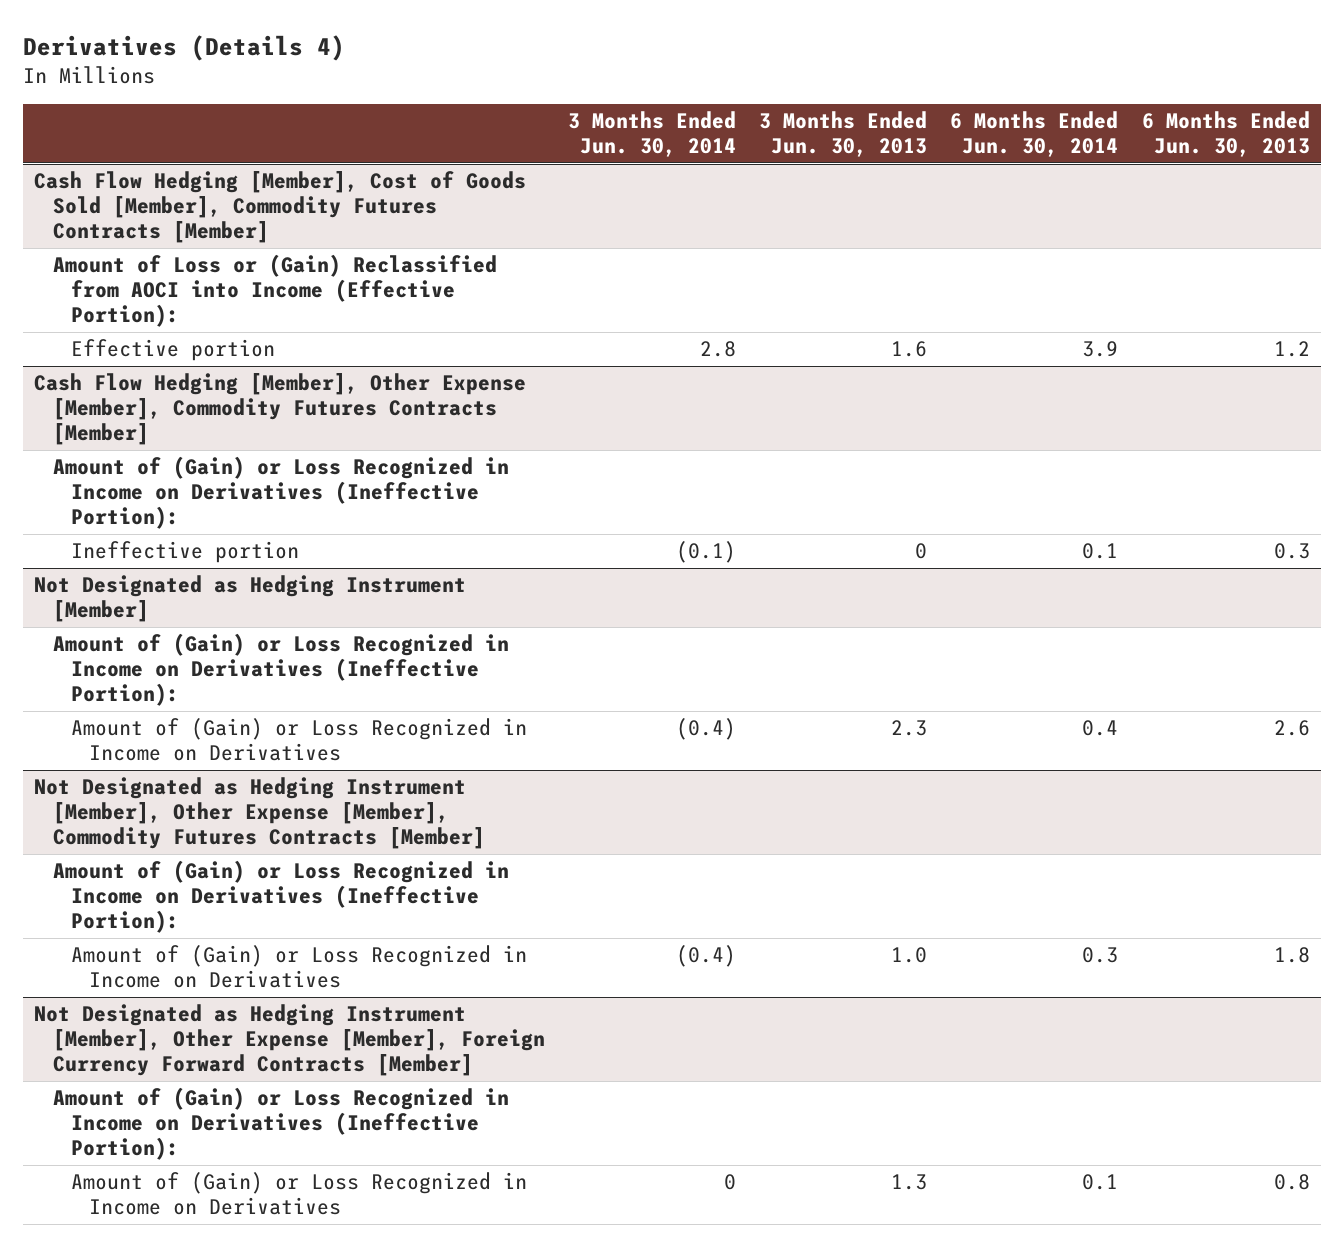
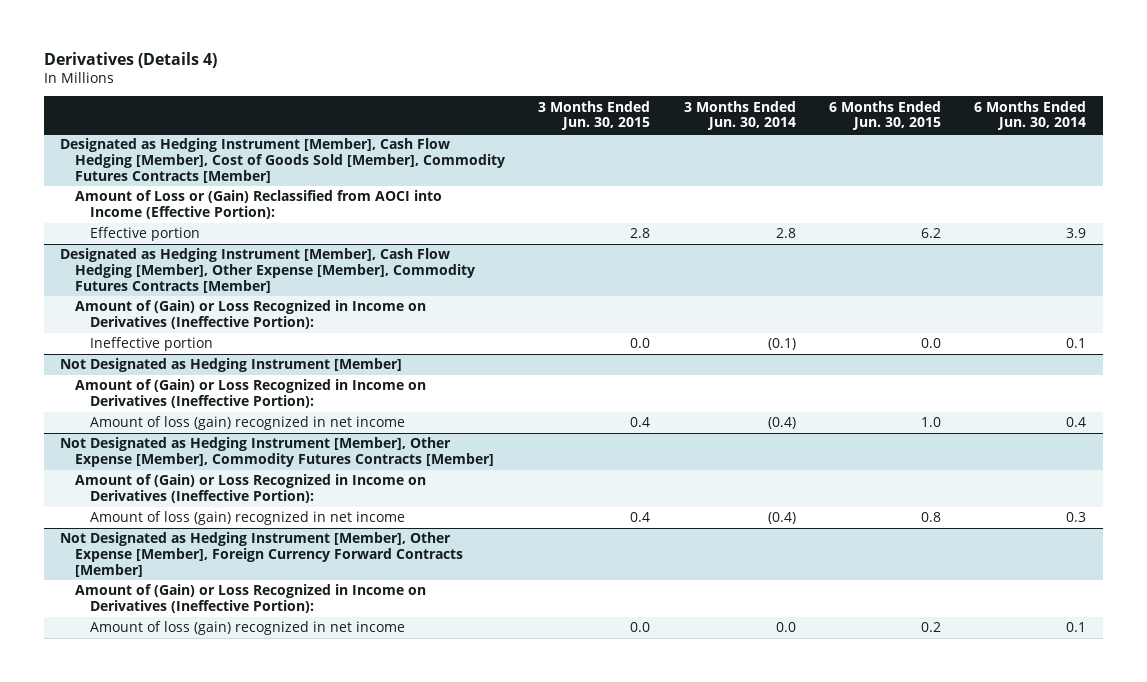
[759,111,928,158] 3 Months Ended Jun. 30, 2013 -> none
[1141,111,1310,158] 6 Months Ended Jun. 30, 2013 -> none
none -> [538,100,651,131] 3 Months Ended Jun. 30, 2015
none -> [829,100,942,131] 6 Months Ended Jun. 30, 2015
[34,171,527,244] Cash Flow Hedging [Member], Cost of Goods Sold [Member], Commodity Futures Contracts [Member] -> [60,138,506,183] Designated as Hedging Instrument [Member], Cash Flow Hedging [Member], Cost of Goods Sold [Member], Commodity Futures Contracts [Member]
[34,373,527,446] Cash Flow Hedging [Member], Other Expense [Member], Commodity Futures Contracts [Member] -> [60,248,476,293] Designated as Hedging Instrument [Member], Cash Flow Hedging [Member], Other Expense [Member], Commodity Futures Contracts [Member]
[70,718,527,762] Amount of (Gain) or Loss Recognized in Income on Derivatives -> [89,416,405,431] Amount of loss (gain) recognized in net income
[70,945,527,989] Amount of (Gain) or Loss Recognized in Income on Derivatives -> [89,511,405,526] Amount of loss (gain) recognized in net income
[70,1172,527,1216] Amount of (Gain) or Loss Recognized in Income on Derivatives -> [89,621,405,636] Amount of loss (gain) recognized in net income
[723,1174,736,1191] 0 -> [775,622,796,633] 0.0

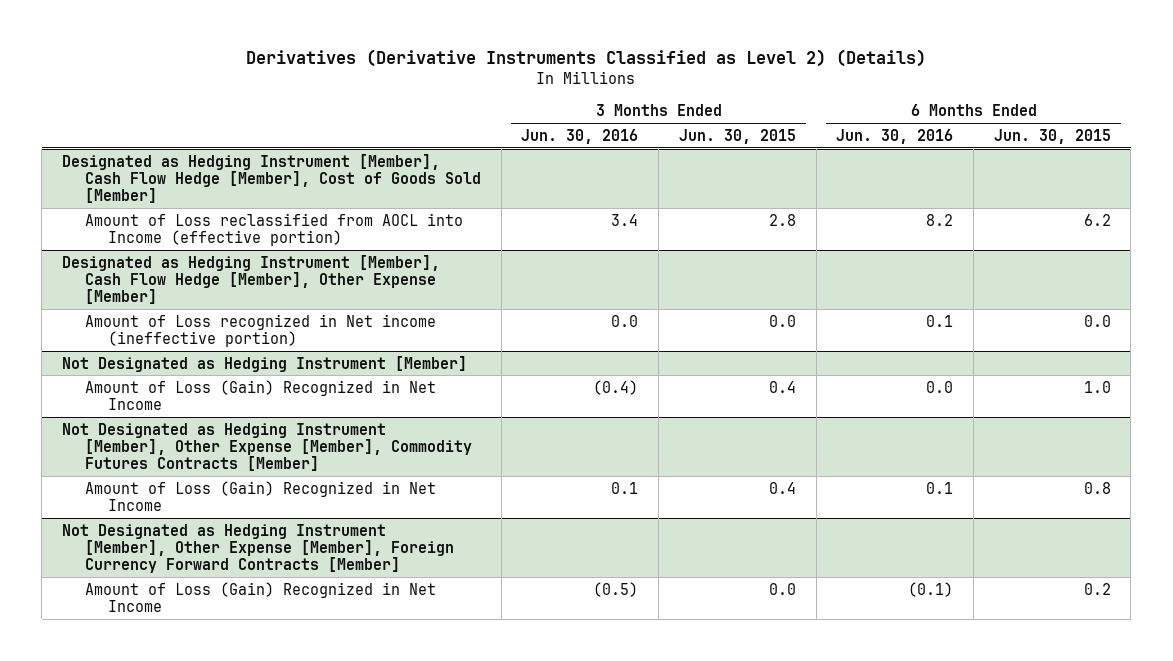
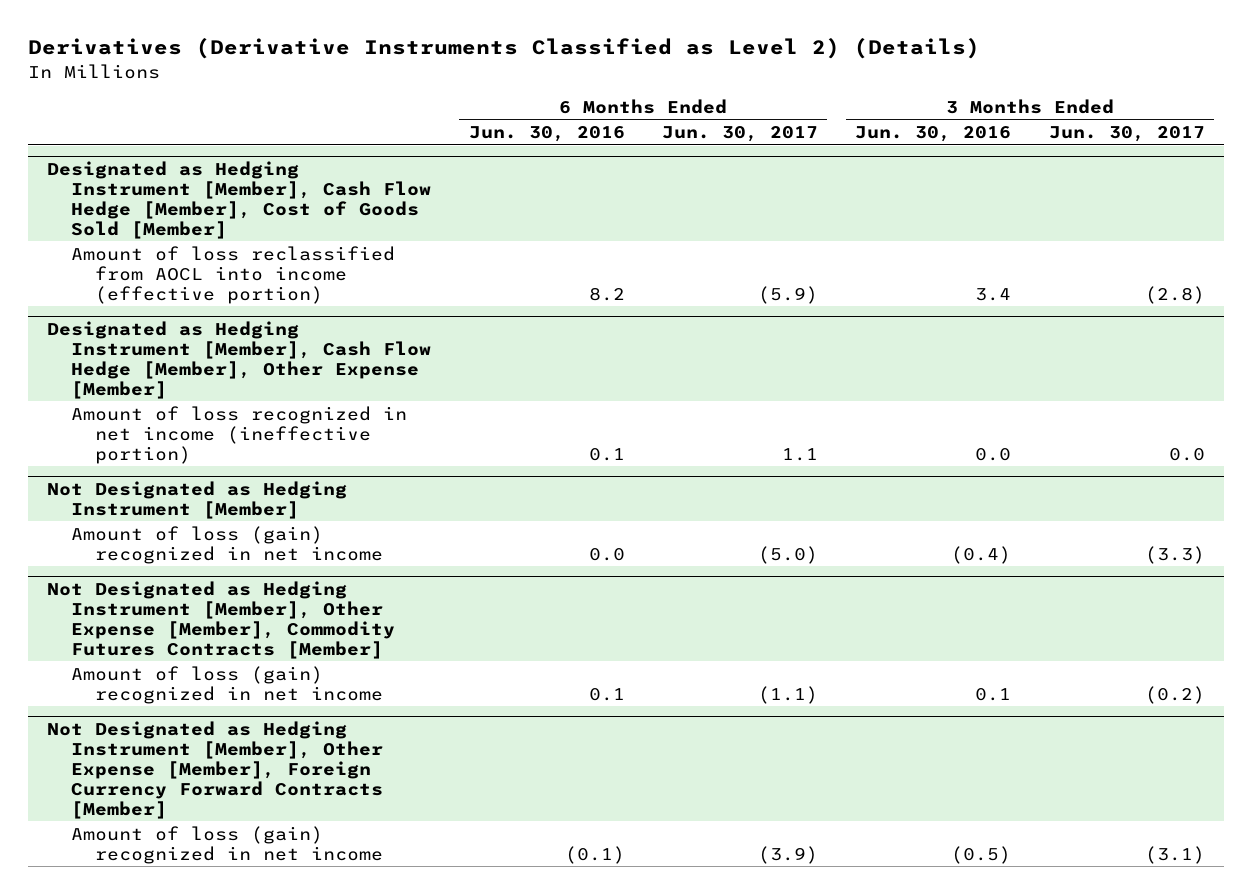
[678,128,796,144] Jun. 30, 2015 -> none
[993,128,1111,144] Jun. 30, 2015 -> none
none -> [661,126,818,143] Jun. 30, 2017
none -> [1048,126,1205,143] Jun. 30, 2017
[85,212,464,246] Amount of Loss reclassified from AOCL into Income (effective portion) -> [71,245,396,304] Amount of loss reclassified from AOCL into income (effective portion)
[85,313,437,347] Amount of Loss recognized in Net income (ineffective portion) -> [71,405,408,464] Amount of loss recognized in net income (ineffective portion)
[85,379,437,410] Amount of Loss (Gain) Recognized in Net Income -> [71,525,384,564] Amount of loss (gain) recognized in net income
[85,480,437,511] Amount of Loss (Gain) Recognized in Net Income -> [71,665,384,704] Amount of loss (gain) recognized in net income
[85,581,437,612] Amount of Loss (Gain) Recognized in Net Income -> [71,825,384,864] Amount of loss (gain) recognized in net income

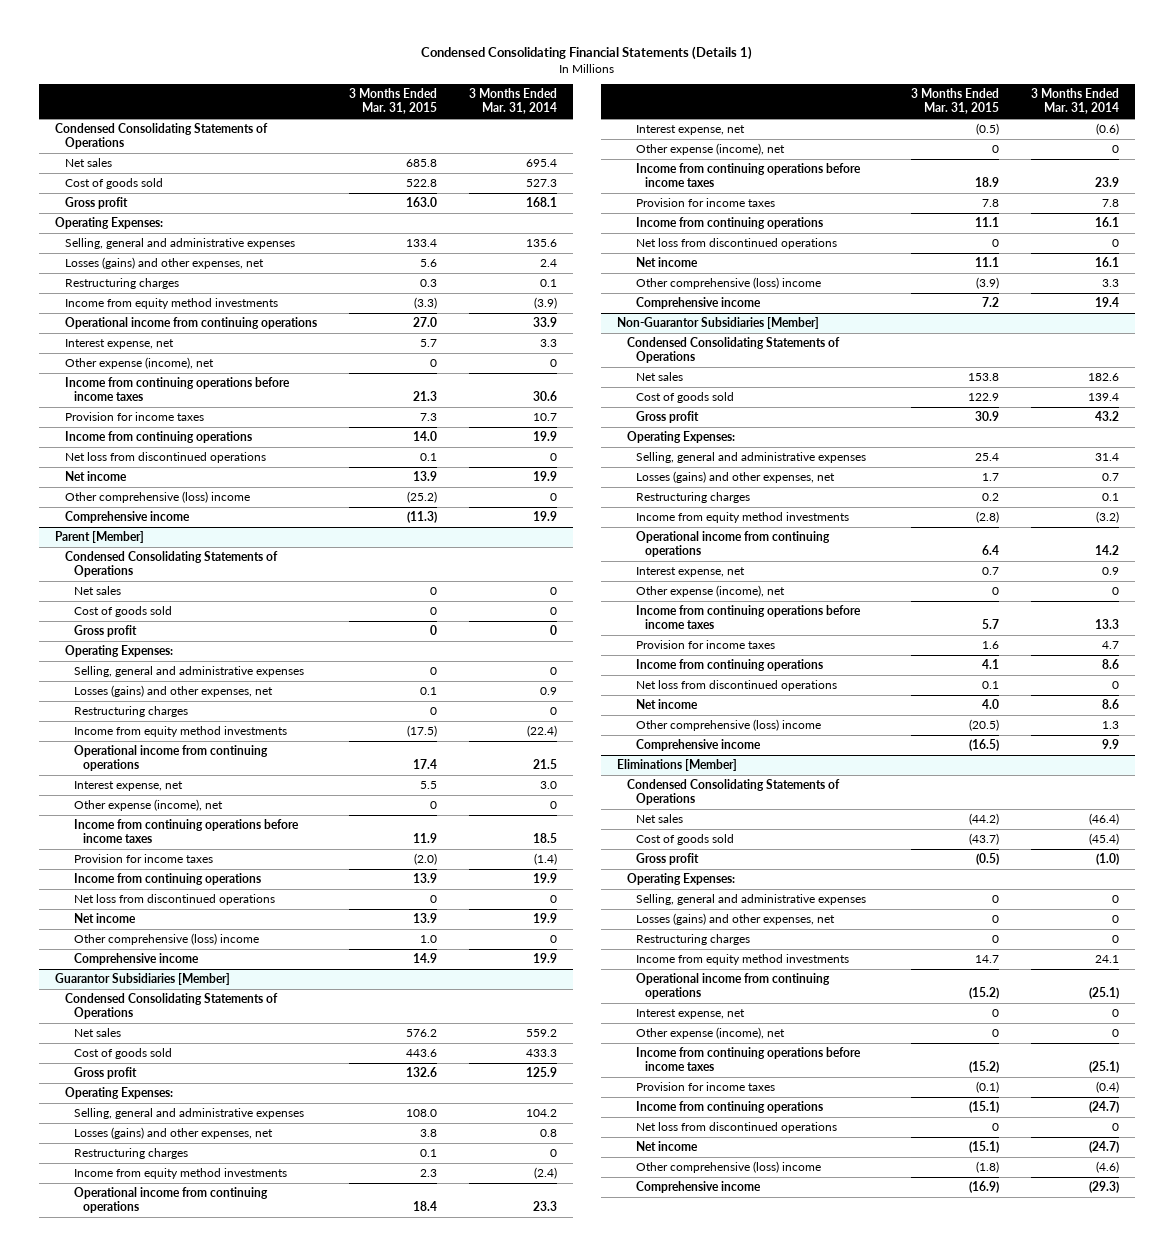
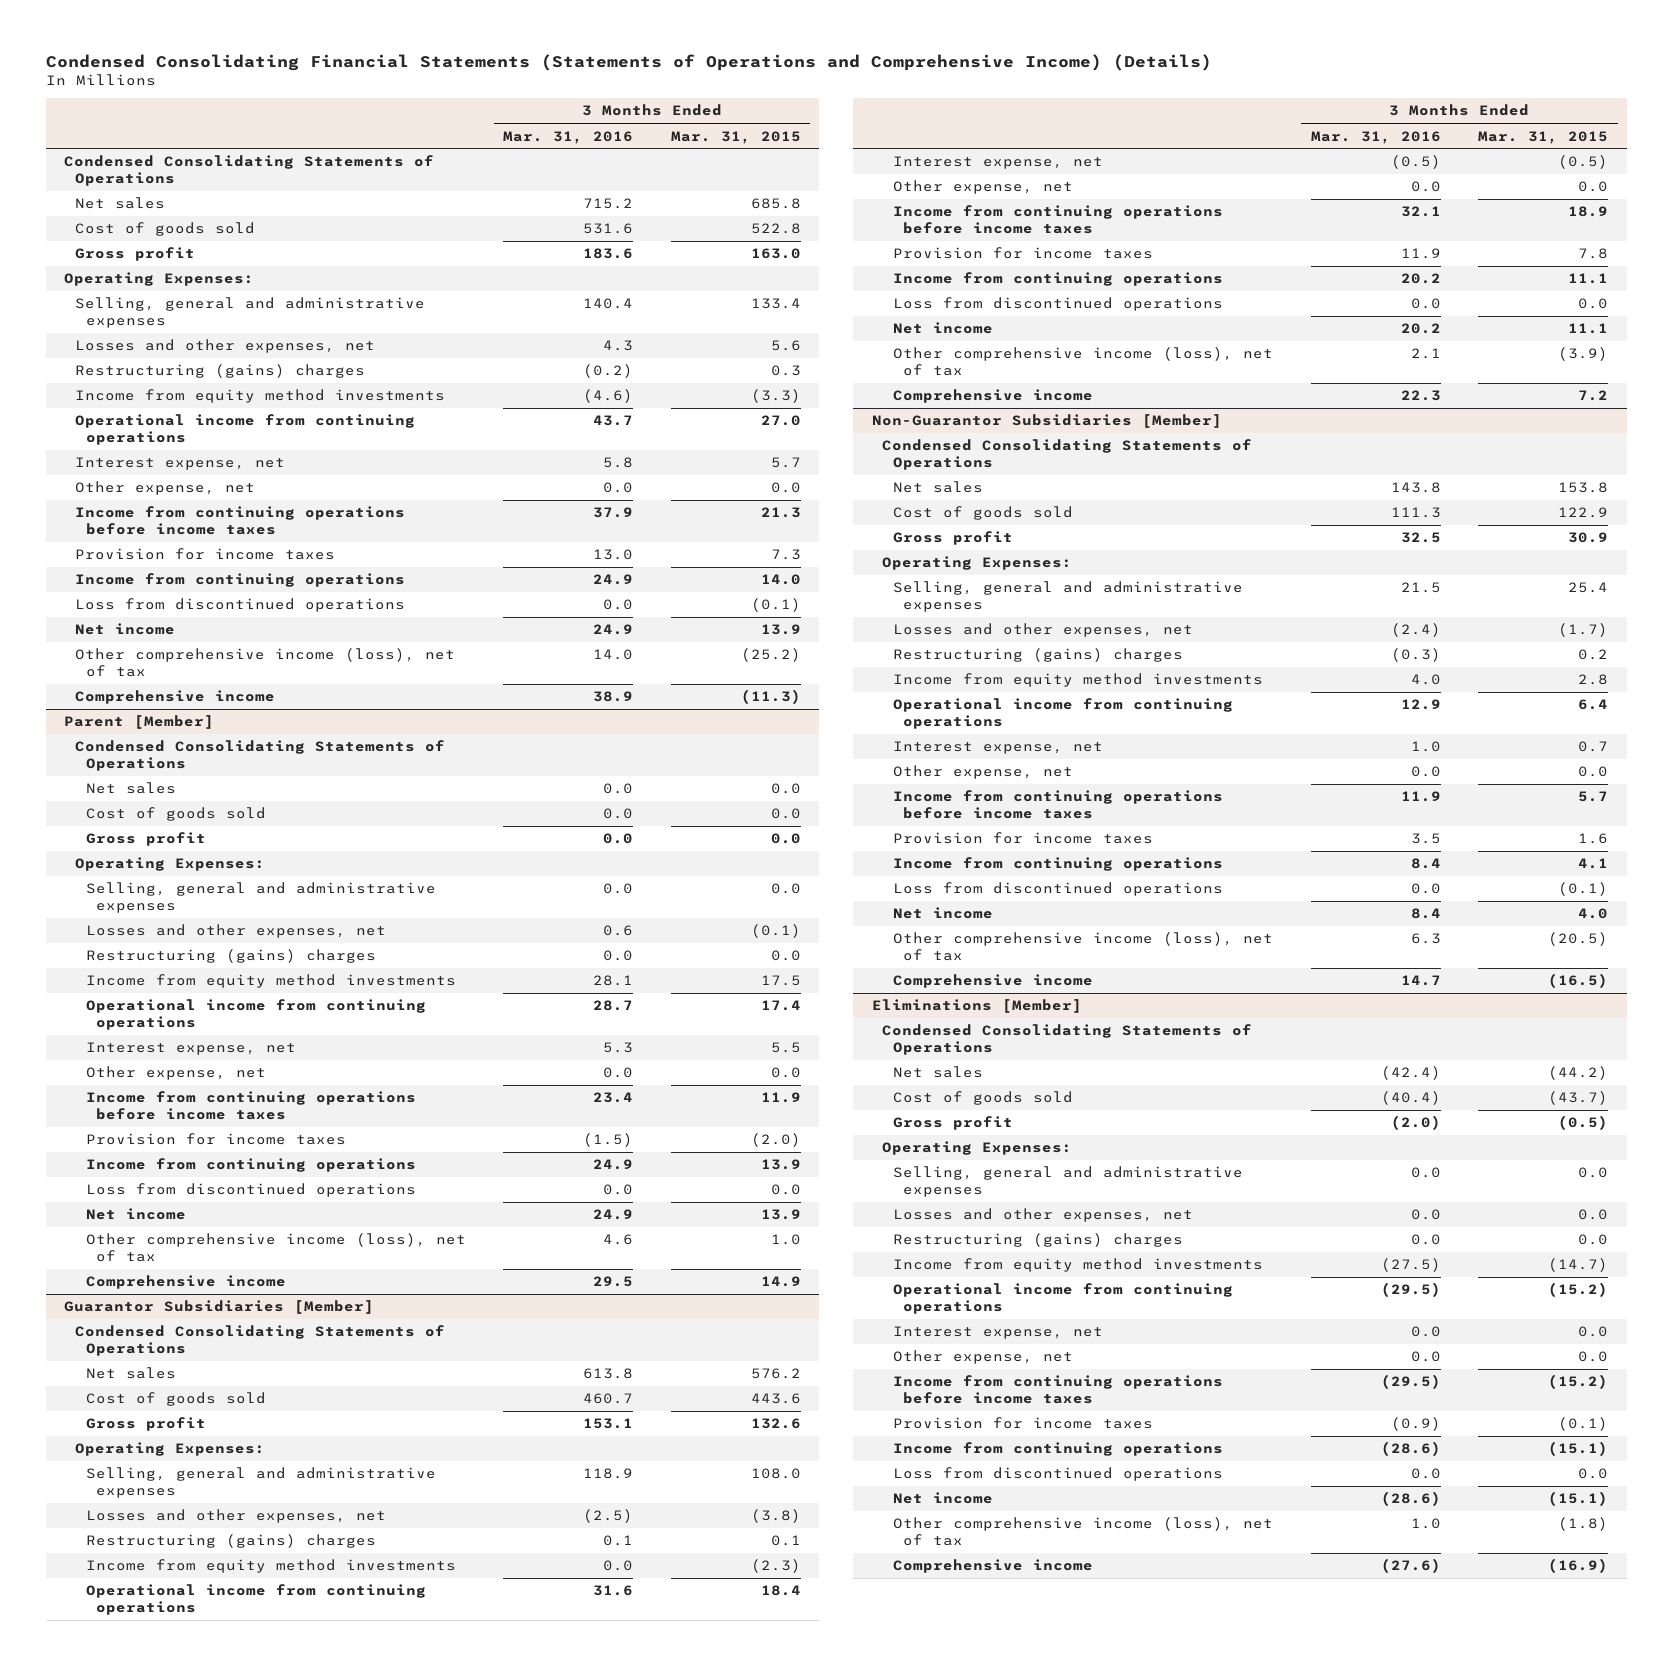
[421,46,753,61] Condensed Consolidating Financial Statements (Details 1) -> [45,53,1212,71] Condensed Consolidating Financial Statements (Statements of Operations and Comprehensive Income) (Details)
[468,88,557,115] 3 Months Ended Mar. 31, 2014 -> none
none -> [503,130,634,144] Mar. 31, 2016
[64,257,264,270] Losses (gains) and other expenses, net -> [74,339,375,354] Losses and other expenses, net
[64,278,179,290] Restructuring charges -> [74,364,365,379] Restructuring (gains) charges
[64,357,214,370] Other expense (income), net -> [74,481,255,496] Other expense, net
[429,359,437,368] 0 -> [770,482,801,494] 0.0
[64,452,266,464] Net loss from discontinued operations -> [74,598,405,613] Loss from discontinued operations
[419,453,437,462] 0.1 -> [750,598,801,613] (0.1)
[64,491,250,504] Other comprehensive (loss) income -> [74,648,455,677] Other comprehensive income (loss), net of tax
[429,587,437,596] 0 -> [770,783,801,795] 0.0
[429,607,437,616] 0 -> [770,808,801,820] 0.0
[429,625,437,636] 0 -> [770,833,801,845] 0.0
[429,667,437,676] 0 -> [770,883,801,895] 0.0
[73,685,273,698] Losses (gains) and other expenses, net -> [85,924,386,939] Losses and other expenses, net
[419,687,437,696] 0.1 -> [750,924,801,939] (0.1)
[73,706,188,718] Restructuring charges -> [85,949,376,964] Restructuring (gains) charges
[429,707,437,716] 0 -> [770,950,801,962] 0.0
[406,725,437,738] (17.5) -> [760,975,801,987] 17.5
[73,799,223,812] Other expense (income), net -> [85,1066,266,1081] Other expense, net
[429,801,437,810] 0 -> [770,1067,801,1079] 0.0
[73,894,275,906] Net loss from discontinued operations -> [85,1183,416,1198] Loss from discontinued operations
[429,895,437,904] 0 -> [770,1184,801,1196] 0.0
[73,933,259,946] Other comprehensive (loss) income -> [85,1233,466,1262] Other comprehensive income (loss), net of tax
[73,1127,273,1140] Losses (gains) and other expenses, net -> [85,1509,386,1524] Losses and other expenses, net
[419,1129,437,1138] 3.8 -> [750,1509,801,1524] (3.8)
[73,1148,188,1160] Restructuring charges -> [85,1534,376,1549] Restructuring (gains) charges
[419,1169,437,1178] 2.3 -> [750,1559,801,1574] (2.3)
[635,143,785,156] Other expense (income), net -> [892,180,1073,195] Other expense, net
[991,145,999,154] 0 -> [1578,181,1609,193] 0.0
[635,238,837,250] Net loss from discontinued operations -> [892,297,1223,312] Loss from discontinued operations
[991,239,999,248] 0 -> [1578,298,1609,310] 0.0
[635,277,821,290] Other comprehensive (loss) income -> [892,347,1273,376] Other comprehensive income (loss), net of tax
[635,471,835,484] Losses (gains) and other expenses, net -> [892,623,1193,638] Losses and other expenses, net
[981,473,999,482] 1.7 -> [1558,623,1609,638] (1.7)
[635,492,750,504] Restructuring charges -> [892,648,1183,663] Restructuring (gains) charges
[975,511,999,524] (2.8) -> [1578,674,1609,686] 2.8
[635,585,785,598] Other expense (income), net -> [892,765,1073,780] Other expense, net
[991,587,999,596] 0 -> [1578,766,1609,778] 0.0
[635,680,837,692] Net loss from discontinued operations -> [892,882,1223,897] Loss from discontinued operations
[981,681,999,690] 0.1 -> [1558,882,1609,897] (0.1)
[635,719,821,732] Other comprehensive (loss) income -> [892,932,1273,961] Other comprehensive income (loss), net of tax
[991,895,999,904] 0 -> [1578,1167,1609,1179] 0.0
[635,913,835,926] Losses (gains) and other expenses, net -> [892,1208,1193,1223] Losses and other expenses, net
[991,915,999,924] 0 -> [1578,1209,1609,1221] 0.0
[635,934,750,946] Restructuring charges -> [892,1233,1183,1248] Restructuring (gains) charges
[991,935,999,944] 0 -> [1578,1234,1609,1246] 0.0
[974,955,999,964] 14.7 -> [1548,1258,1609,1273] (14.7)
[991,1009,999,1018] 0 -> [1578,1326,1609,1338] 0.0
[635,1027,785,1040] Other expense (income), net -> [892,1350,1073,1365] Other expense, net
[991,1029,999,1038] 0 -> [1578,1351,1609,1363] 0.0
[635,1122,837,1134] Net loss from discontinued operations -> [892,1467,1223,1482] Loss from discontinued operations
[991,1123,999,1132] 0 -> [1578,1468,1609,1480] 0.0
[635,1161,821,1174] Other comprehensive (loss) income -> [892,1517,1273,1546] Other comprehensive income (loss), net of tax

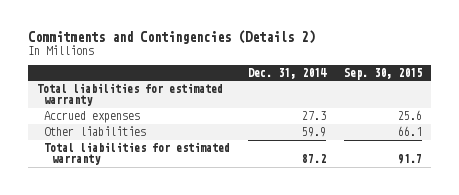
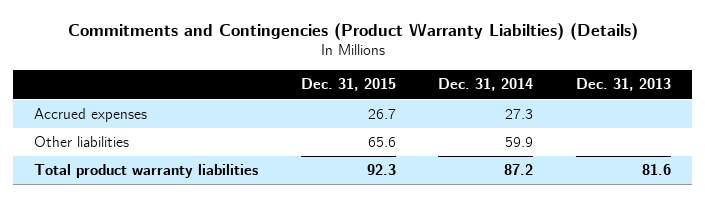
[27,30,315,45] Commitments and Contingencies (Details 2) -> [67,22,638,40] Commitments and Contingencies (Product Warranty Liabilties) (Details)
[344,67,423,80] Sep. 30, 2015 -> none
none -> [300,78,396,92] Dec. 31, 2015
none -> [576,78,672,92] Dec. 31, 2013
[36,83,223,107] Total liabilities for estimated warranty -> none
[44,142,231,166] Total liabilities for estimated warranty -> [34,164,259,179] Total product warranty liabilities

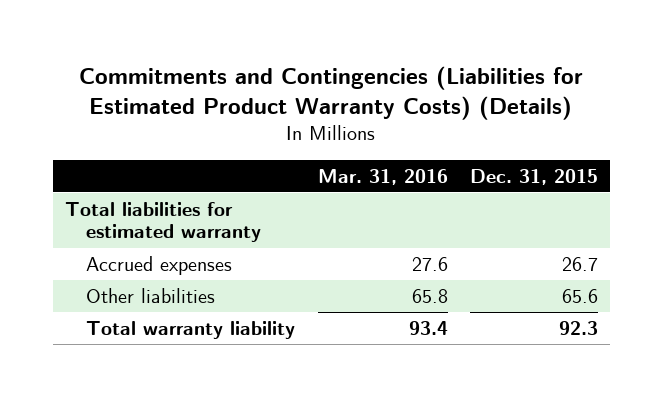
[67,22,638,40] Commitments and Contingencies (Product Warranty Liabilties) (Details) -> [79,65,584,120] Commitments and Contingencies (Liabilities for Estimated Product Warranty Costs) (Details)
[438,78,534,92] Dec. 31, 2014 -> none
[576,78,672,92] Dec. 31, 2013 -> none
none -> [317,168,448,185] Mar. 31, 2016
none -> [64,201,261,243] Total liabilities for estimated warranty
[34,164,259,179] Total product warranty liabilities -> [85,320,295,339] Total warranty liability

